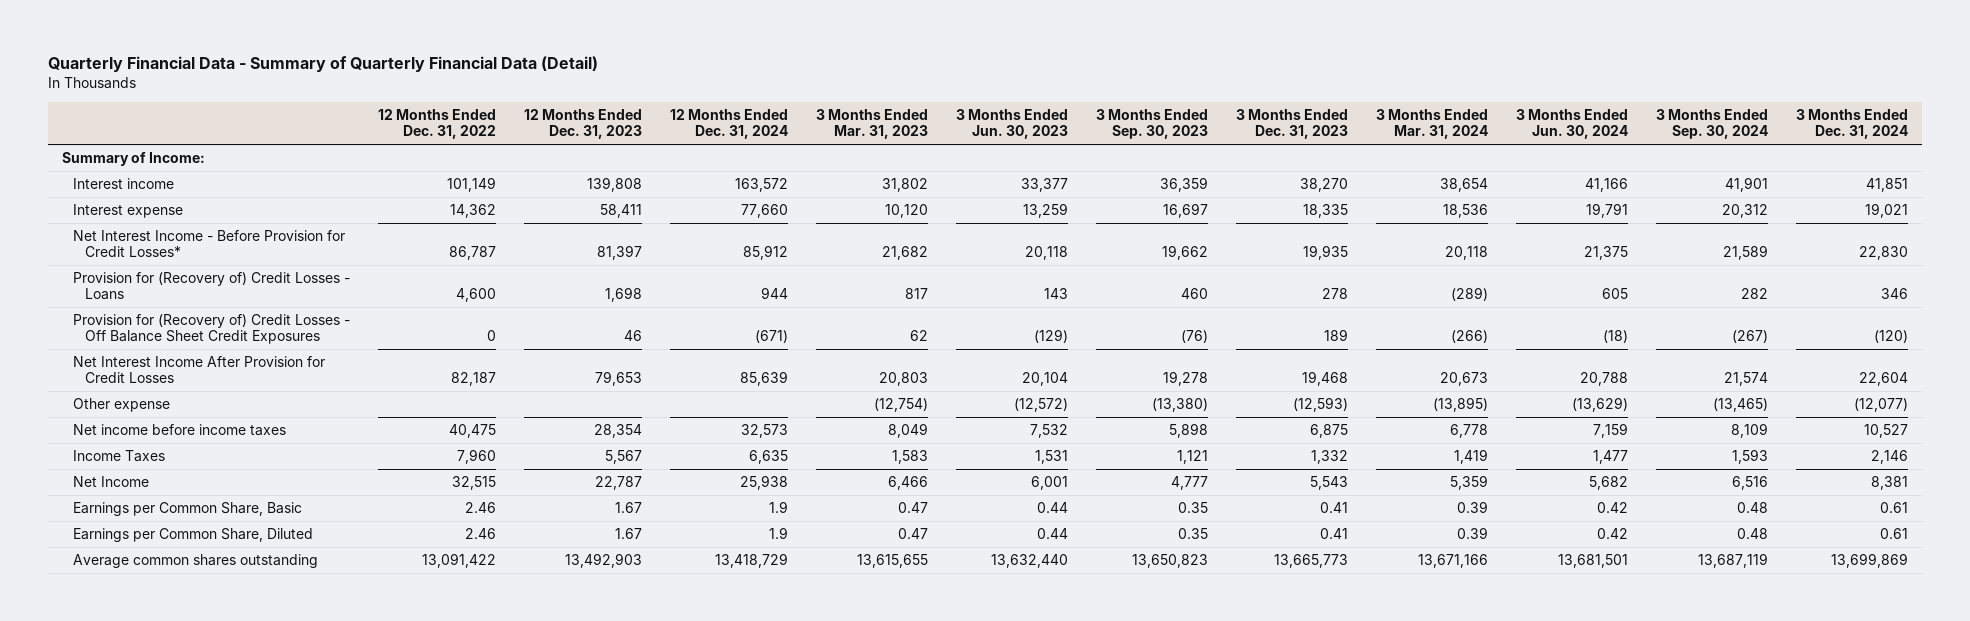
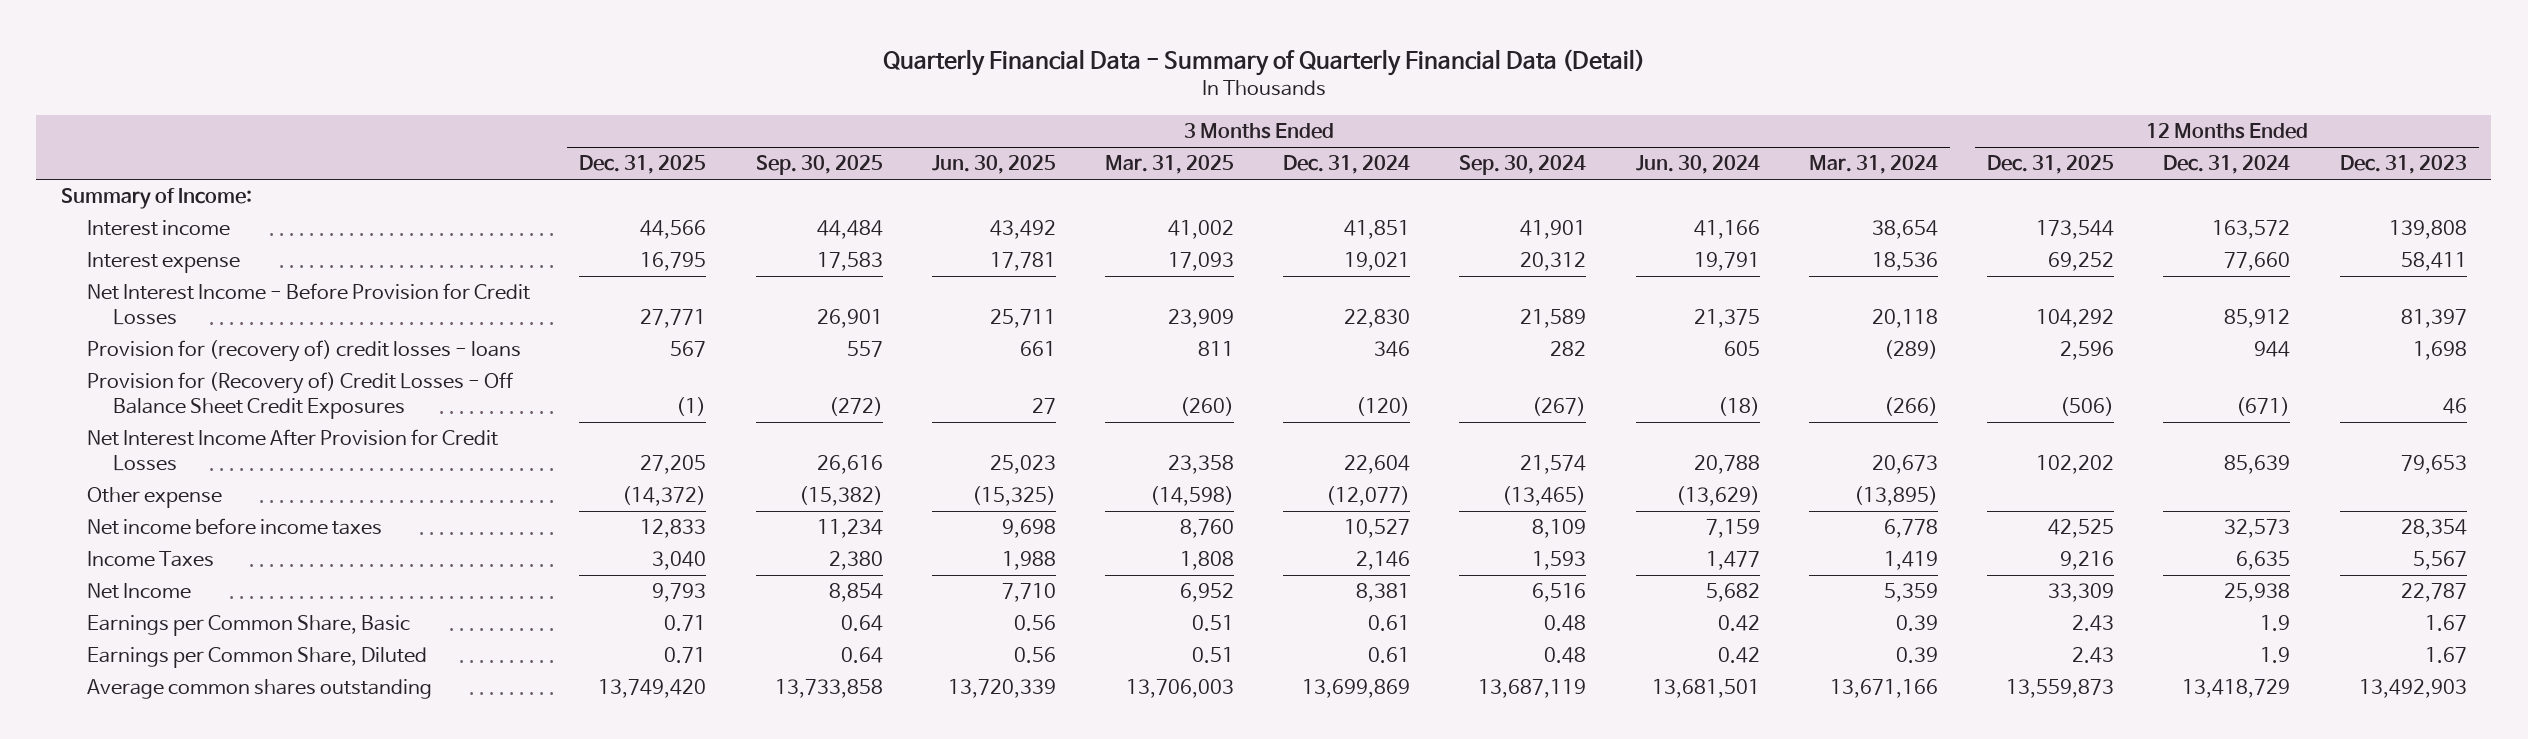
[378,109,497,140] 12 Months Ended Dec. 31, 2022 -> none
[815,109,928,140] 3 Months Ended Mar. 31, 2023 -> none
[955,109,1068,140] 3 Months Ended Jun. 30, 2023 -> none
[1095,109,1208,140] 3 Months Ended Sep. 30, 2023 -> none
[1235,109,1348,140] 3 Months Ended Dec. 31, 2023 -> none
none -> [579,155,707,175] Dec. 31, 2025
none -> [755,155,883,176] Sep. 30, 2025
none -> [931,155,1056,175] Jun. 30, 2025
none -> [1105,155,1235,175] Mar. 31, 2025
none -> [1987,155,2115,175] Dec. 31, 2025
[73,230,346,258] Net Interest Income - Before Provision for Credit Losses* -> [87,283,531,326] Net Interest Income - Before Provision for Credit Losses
[73,272,351,301] Provision for (Recovery of) Credit Losses - Loans -> [87,340,522,363] Provision for (recovery of) credit losses - loans

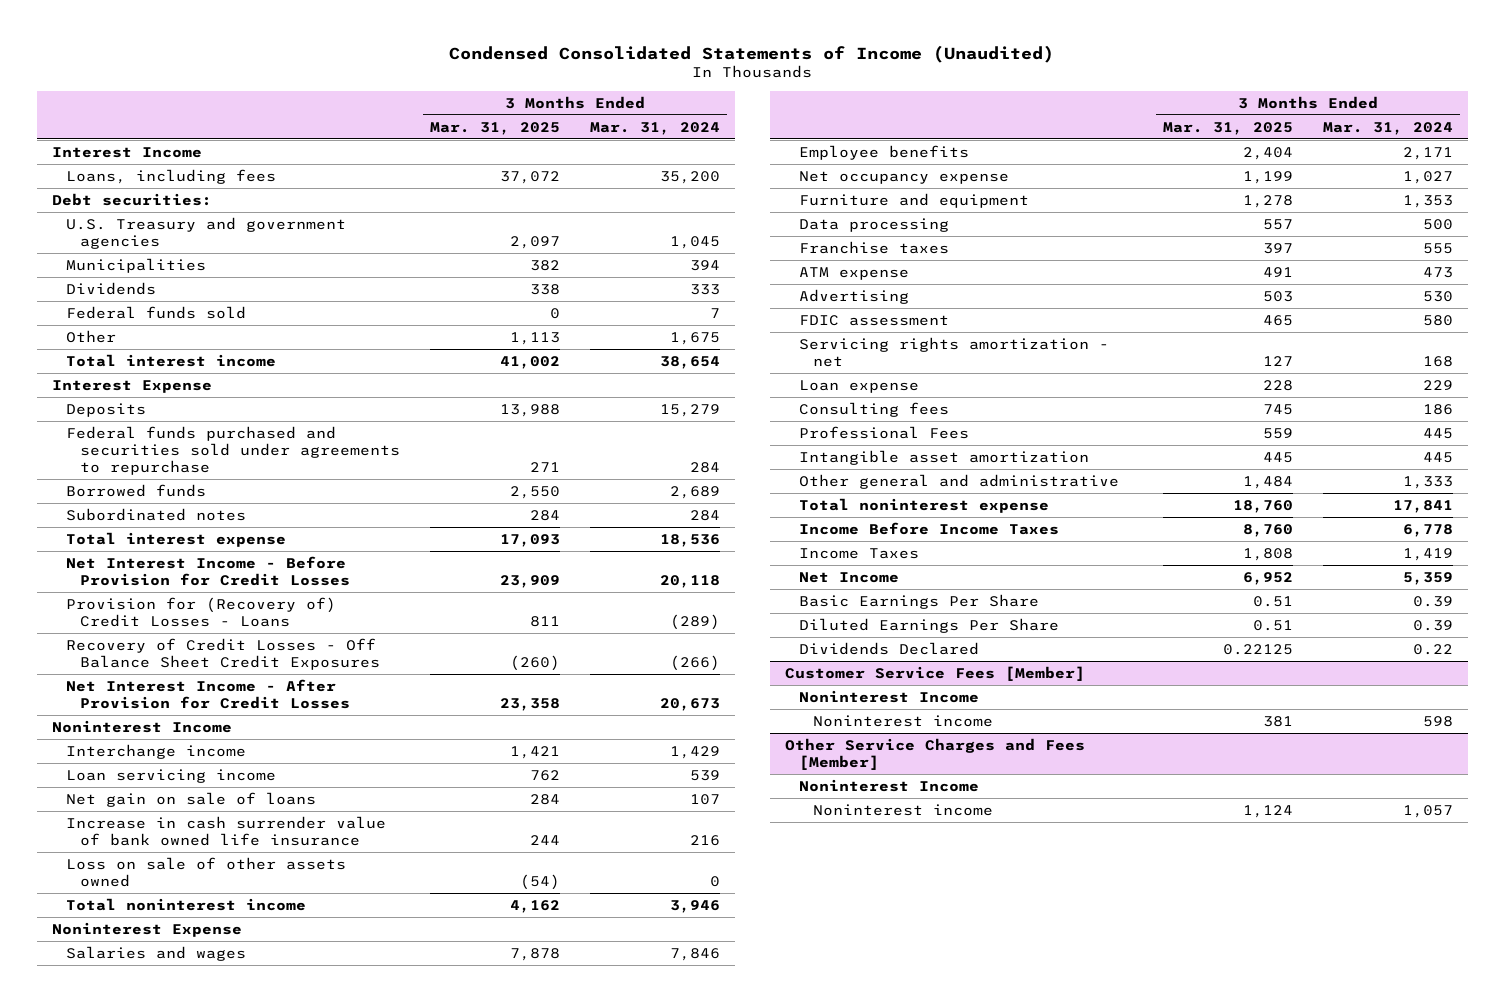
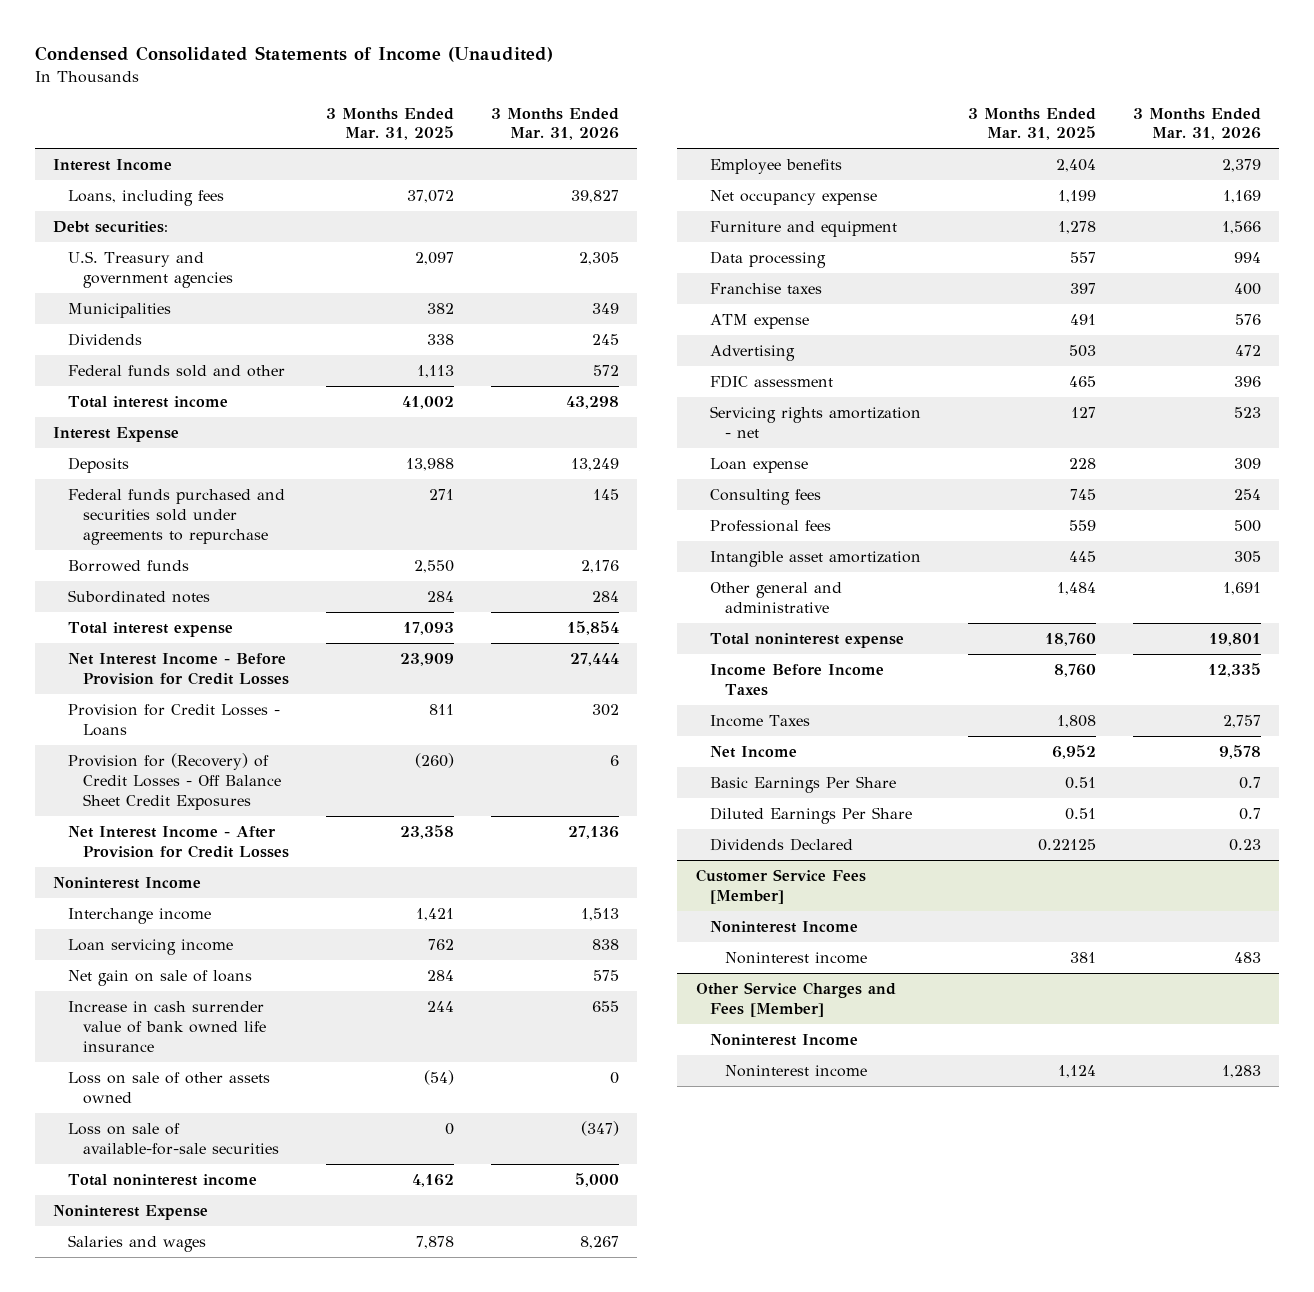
[590,121,721,135] Mar. 31, 2024 -> none
none -> [490,107,619,141] 3 Months Ended Mar. 31, 2026
[66,305,247,319] Federal funds sold -> none
[66,329,117,343] Other -> [68,365,286,378] Federal funds sold and other
[66,596,337,627] Provision for (Recovery of) Credit Losses - Loans -> [68,704,281,736] Provision for Credit Losses - Loans
[66,637,381,670] Recovery of Credit Losses - Off Balance Sheet Credit Exposures -> [68,753,282,810] Provision for (Recovery) of Credit Losses - Off Balance Sheet Credit Exposures
none -> [68,1123,280,1155] Loss on sale of available-for-sale securities
[798,425,969,439] Professional Fees -> [710,520,832,533] Professional fees

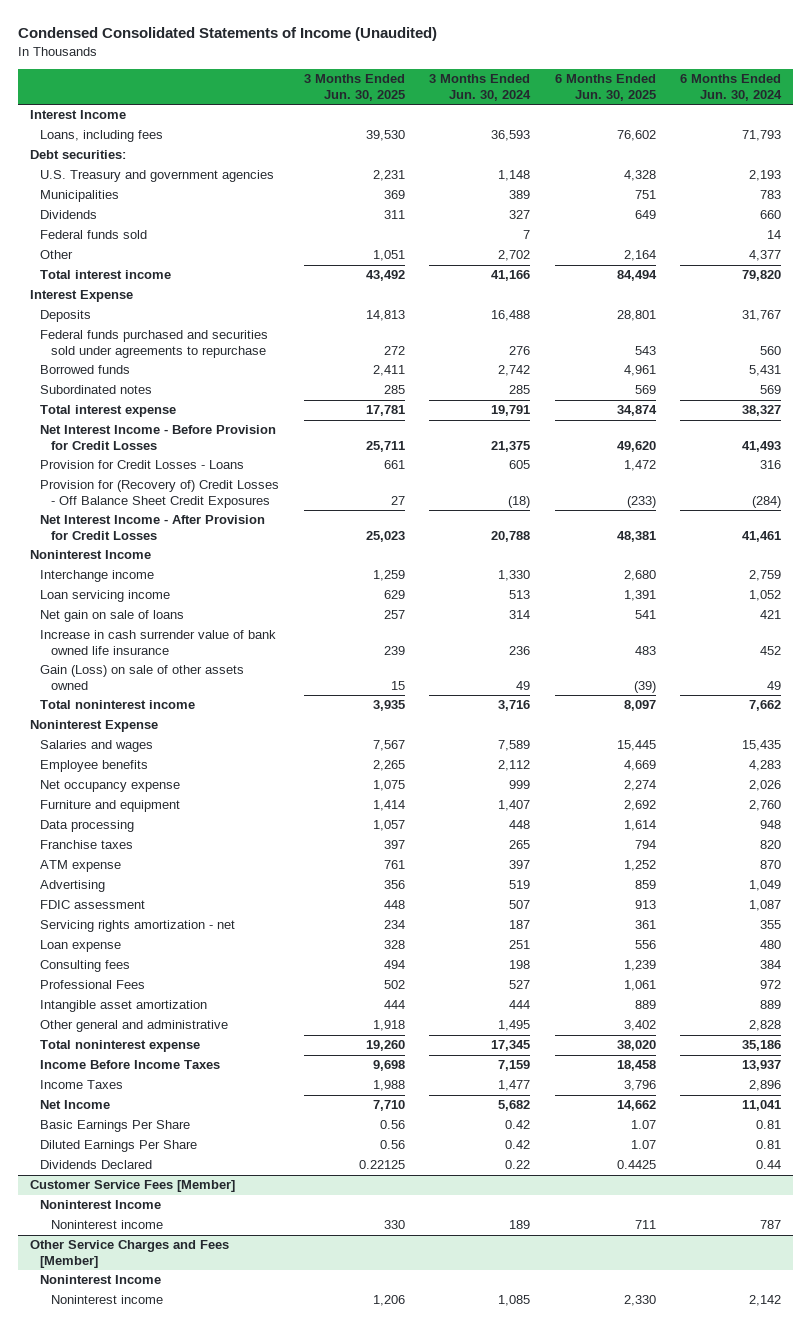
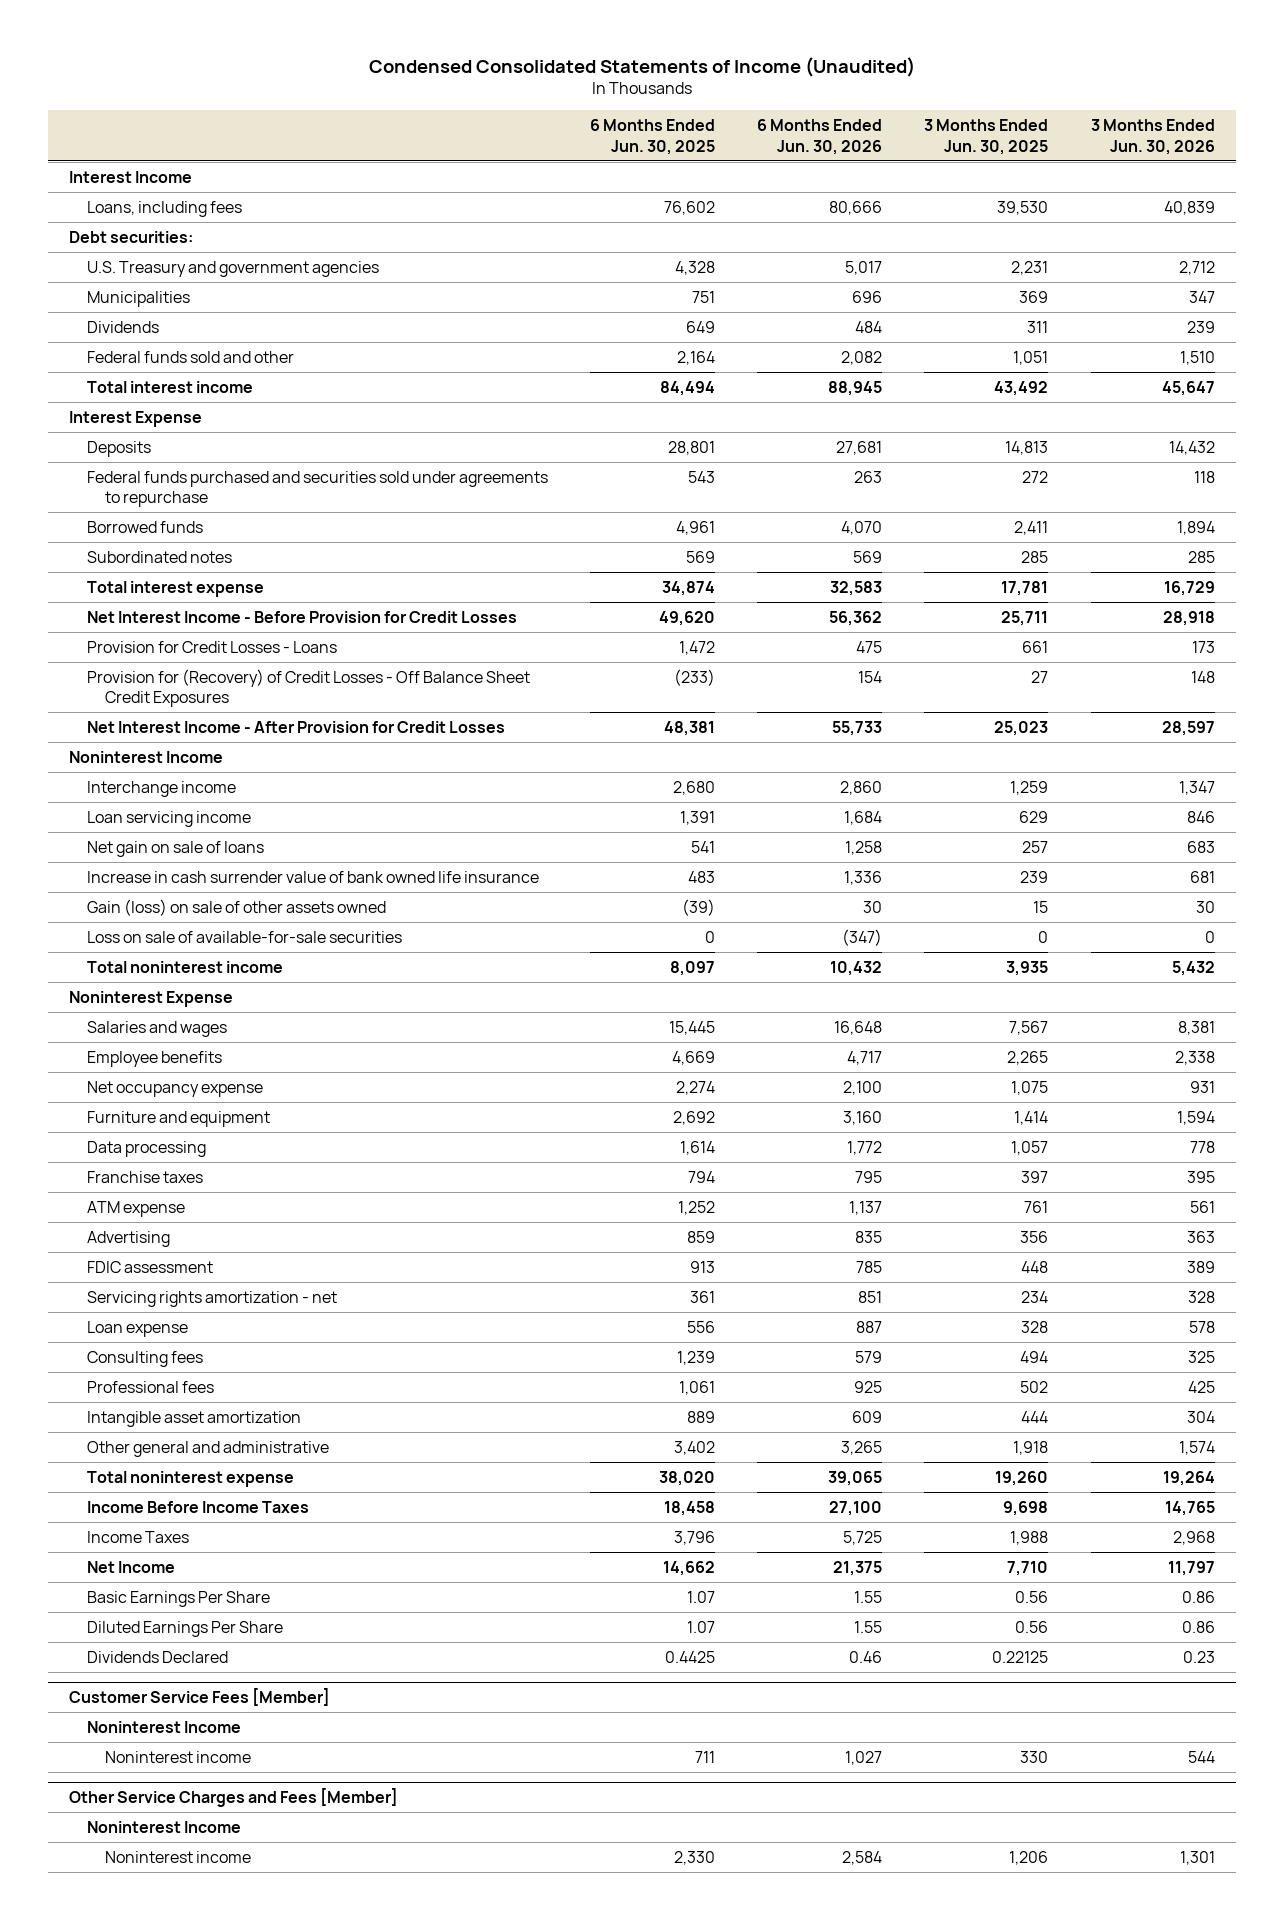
[429,74,532,102] 3 Months Ended Jun. 30, 2024 -> none
[680,74,783,102] 6 Months Ended Jun. 30, 2024 -> none
none -> [757,118,883,155] 6 Months Ended Jun. 30, 2026
none -> [1090,118,1215,155] 3 Months Ended Jun. 30, 2026
[40,230,148,240] Federal funds sold -> none
[40,250,74,260] Other -> [87,350,295,363] Federal funds sold and other
[40,480,280,509] Provision for (Recovery of) Credit Losses - Off Balance Sheet Credit Exposures -> [87,668,531,708] Provision for (Recovery) of Credit Losses - Off Balance Sheet Credit Exposures
[40,665,245,691] Gain (Loss) on sale of other assets owned -> [87,898,387,916] Gain (loss) on sale of other assets owned
none -> [87,930,403,943] Loss on sale of available-for-sale securities
[40,980,146,990] Professional Fees -> [87,1380,215,1393] Professional fees

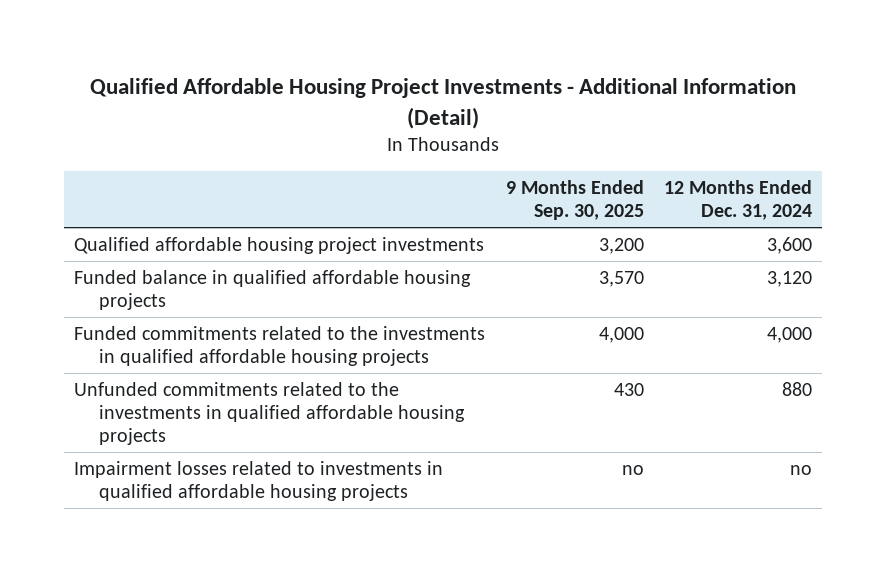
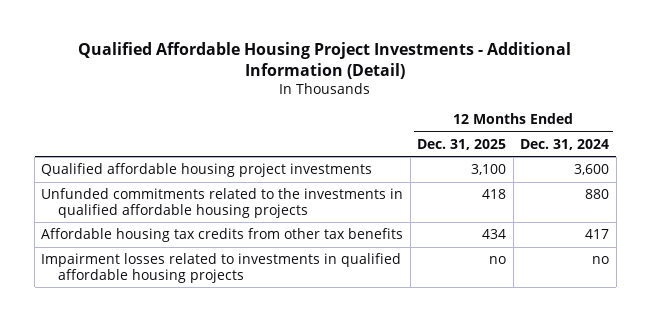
[505,179,644,220] 9 Months Ended Sep. 30, 2025 -> none
none -> [417,138,507,150] Dec. 31, 2025
[74,269,472,311] Funded balance in qualified affordable housing projects -> none
[74,325,486,367] Funded commitments related to the investments in qualified affordable housing projects -> none
none -> [41,228,404,243] Affordable housing tax credits from other tax benefits

